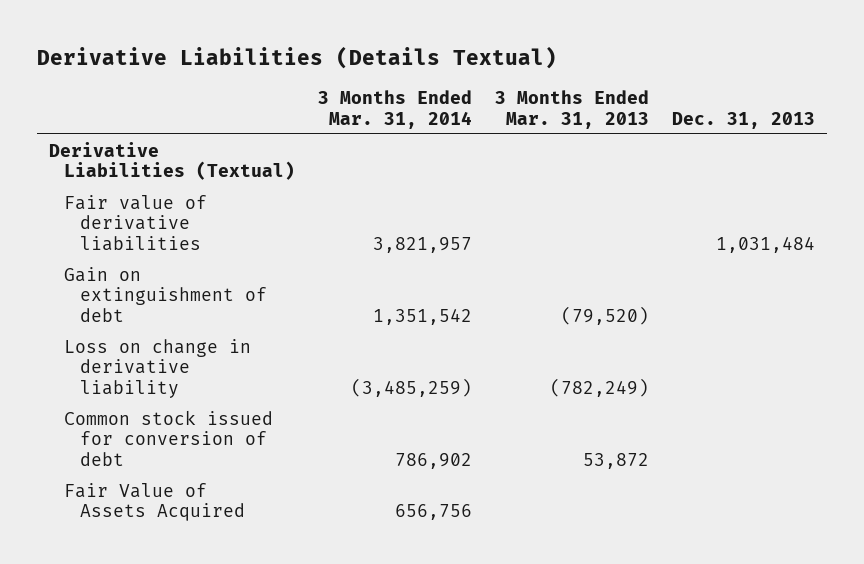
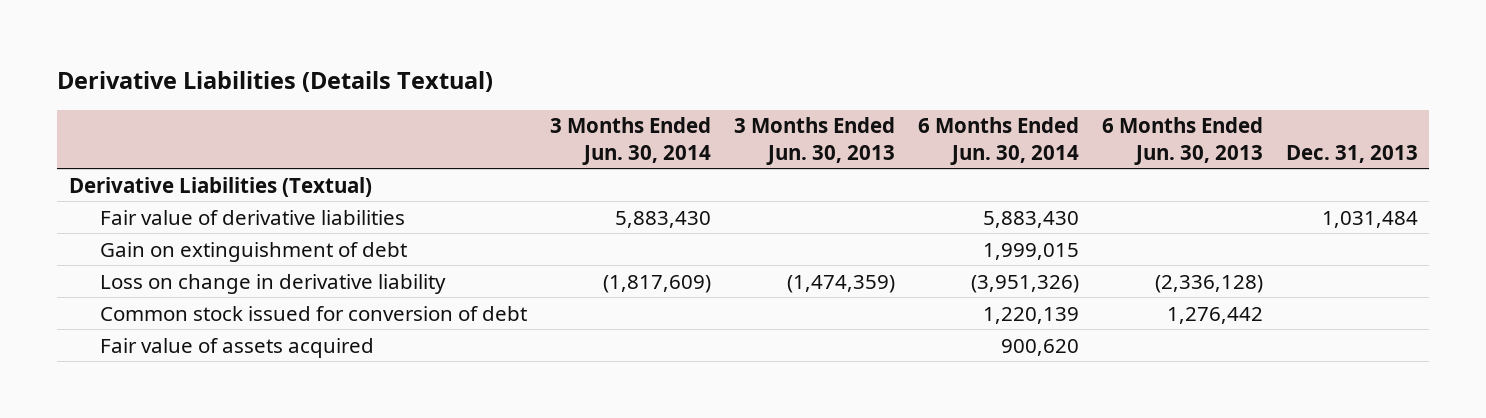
[318,90,473,129] 3 Months Ended Mar. 31, 2014 -> none
[495,90,650,129] 3 Months Ended Mar. 31, 2013 -> none
none -> [549,117,711,165] 3 Months Ended Jun. 30, 2014
none -> [733,117,895,165] 3 Months Ended Jun. 30, 2013
none -> [917,117,1079,165] 6 Months Ended Jun. 30, 2014
none -> [1101,117,1263,165] 6 Months Ended Jun. 30, 2013
[64,482,245,522] Fair Value of Assets Acquired -> [99,337,374,358] Fair value of assets acquired

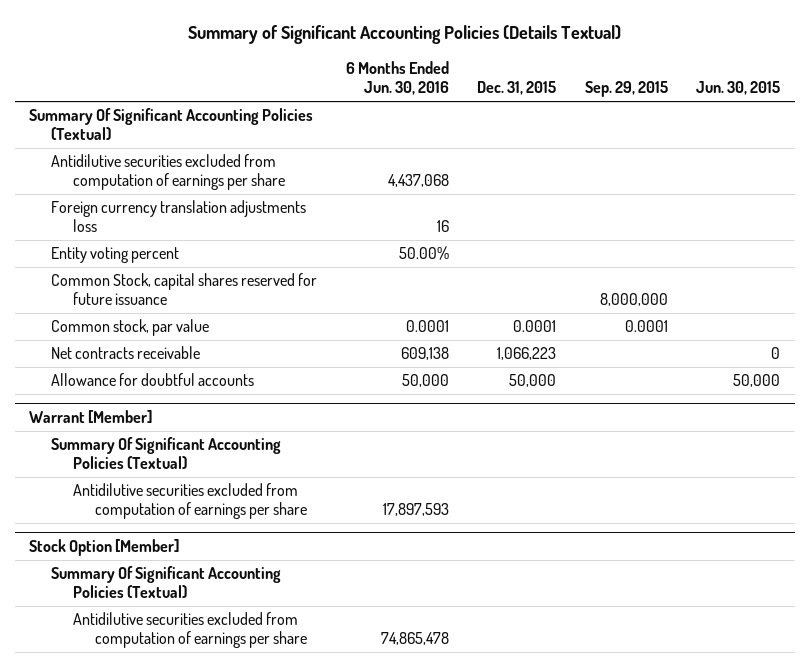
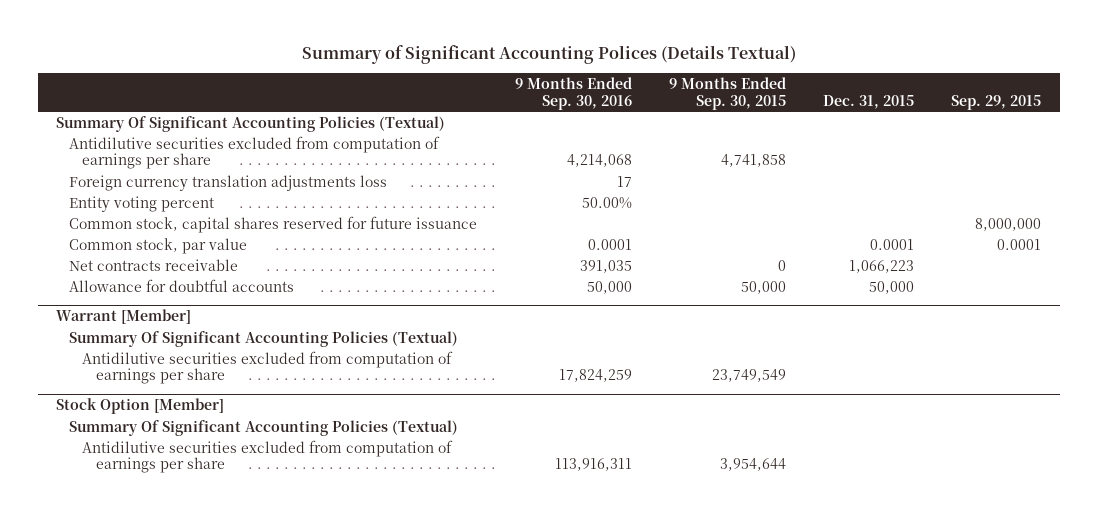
[187,25,621,45] Summary of Significant Accounting Policies (Details Textual) -> [301,45,796,65] Summary of Significant Accounting Polices (Details Textual)
[345,61,449,96] 6 Months Ended Jun. 30, 2016 -> none
[696,81,781,96] Jun. 30, 2015 -> none
none -> [514,76,632,110] 9 Months Ended Sep. 30, 2016
none -> [668,76,786,110] 9 Months Ended Sep. 30, 2015
[50,273,317,306] Common Stock, capital shares reserved for future issuance -> [69,215,478,233] Common stock, capital shares reserved for future issuance

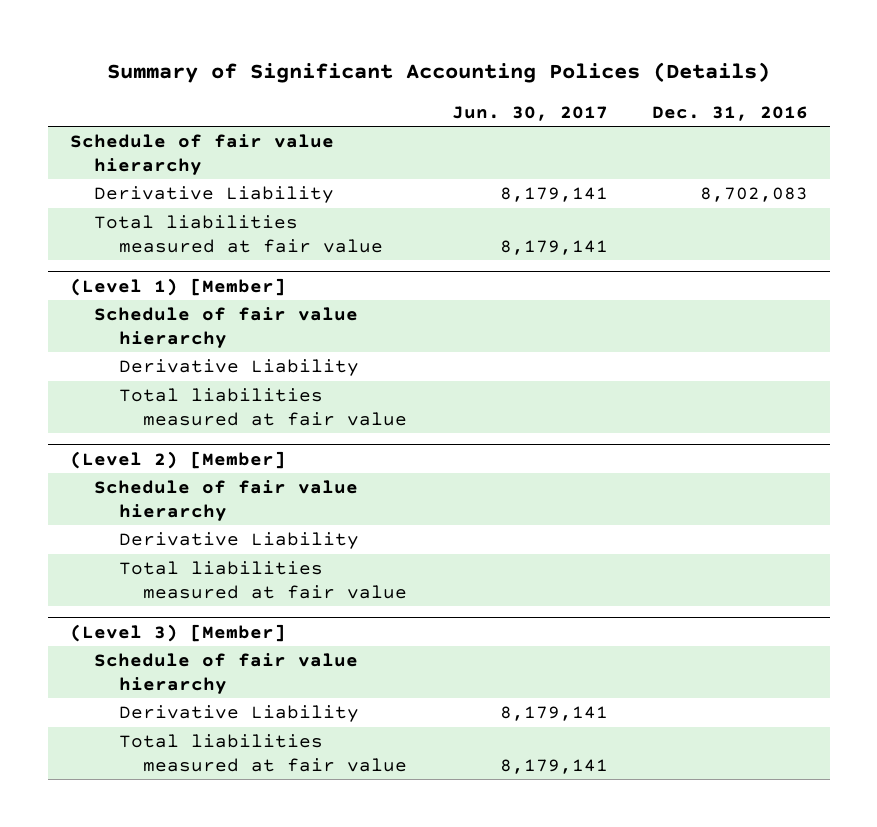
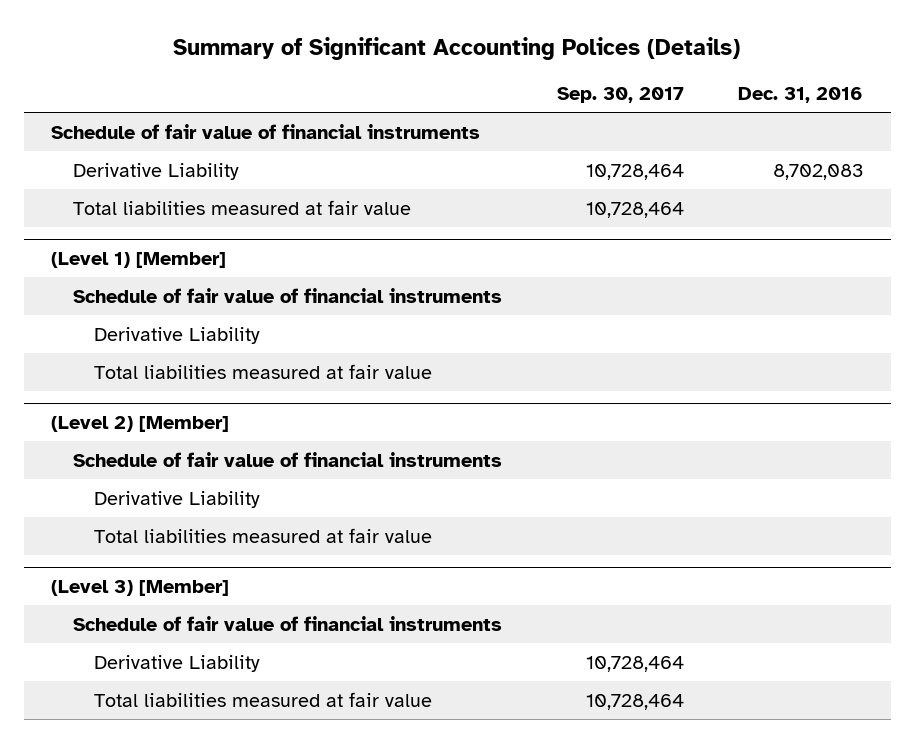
[451,105,608,121] Jun. 30, 2017 -> none
none -> [556,87,684,104] Sep. 30, 2017
[69,134,334,175] Schedule of fair value hierarchy -> [51,123,481,139] Schedule of fair value of financial instruments
[94,307,359,348] Schedule of fair value hierarchy -> [72,287,502,303] Schedule of fair value of financial instruments
[94,480,359,521] Schedule of fair value hierarchy -> [72,451,502,467] Schedule of fair value of financial instruments
[94,653,359,694] Schedule of fair value hierarchy -> [72,615,502,631] Schedule of fair value of financial instruments

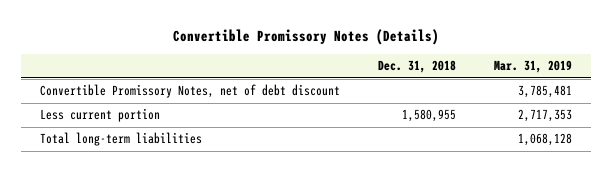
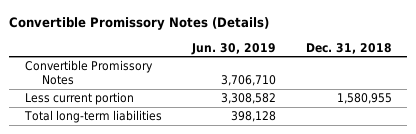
[493,60,572,74] Mar. 31, 2019 -> none
none -> [190,42,276,55] Jun. 30, 2019
[40,84,341,99] Convertible Promissory Notes, net of debt discount -> [24,59,153,85] Convertible Promissory Notes

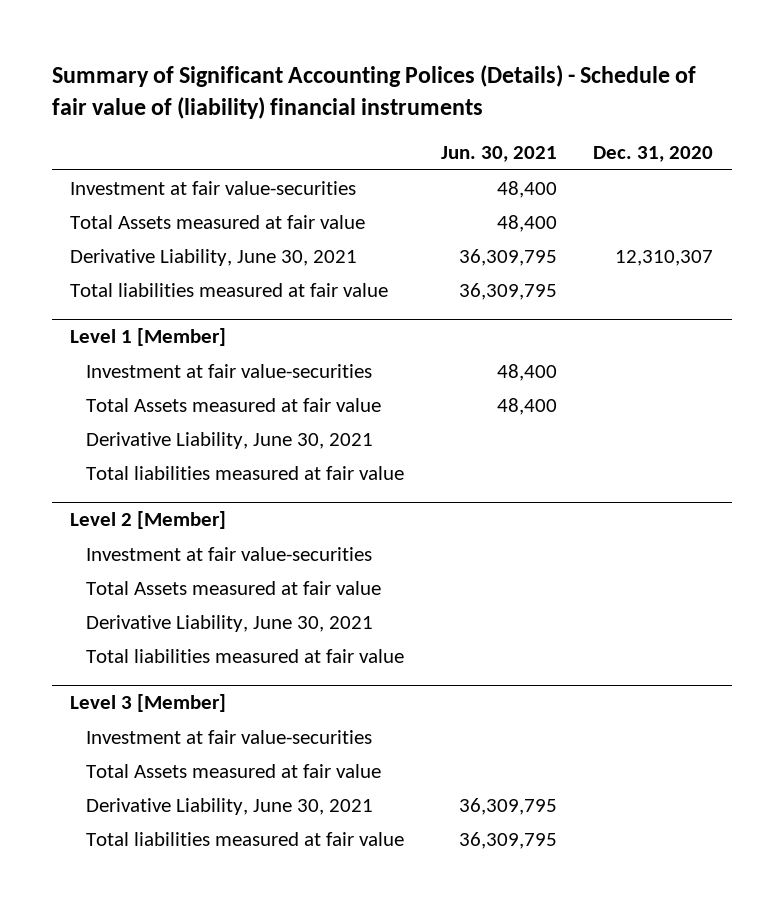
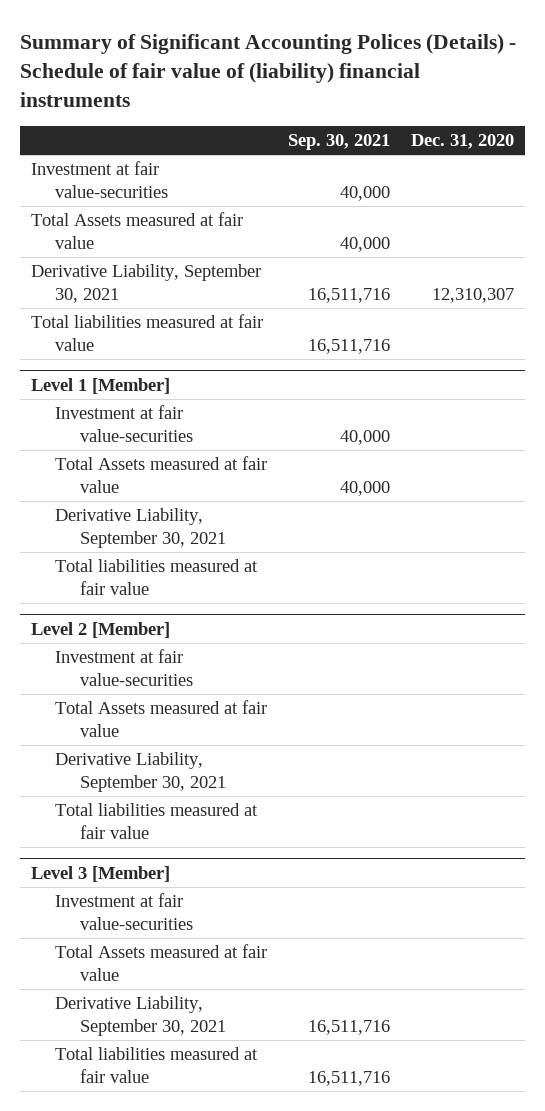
[440,146,557,163] Jun. 30, 2021 -> none
none -> [288,133,391,150] Sep. 30, 2021
[70,248,358,266] Derivative Liability, June 30, 2021 -> [30,264,261,303] Derivative Liability, September 30, 2021
[86,431,374,449] Derivative Liability, June 30, 2021 -> [55,508,227,548] Derivative Liability, September 30, 2021
[86,614,374,632] Derivative Liability, June 30, 2021 -> [55,752,227,792] Derivative Liability, September 30, 2021
[86,797,374,815] Derivative Liability, June 30, 2021 -> [55,996,227,1036] Derivative Liability, September 30, 2021

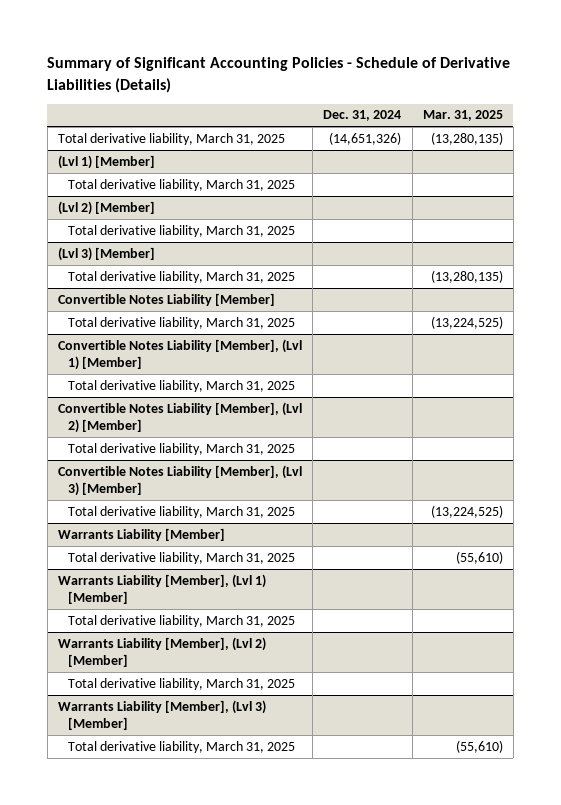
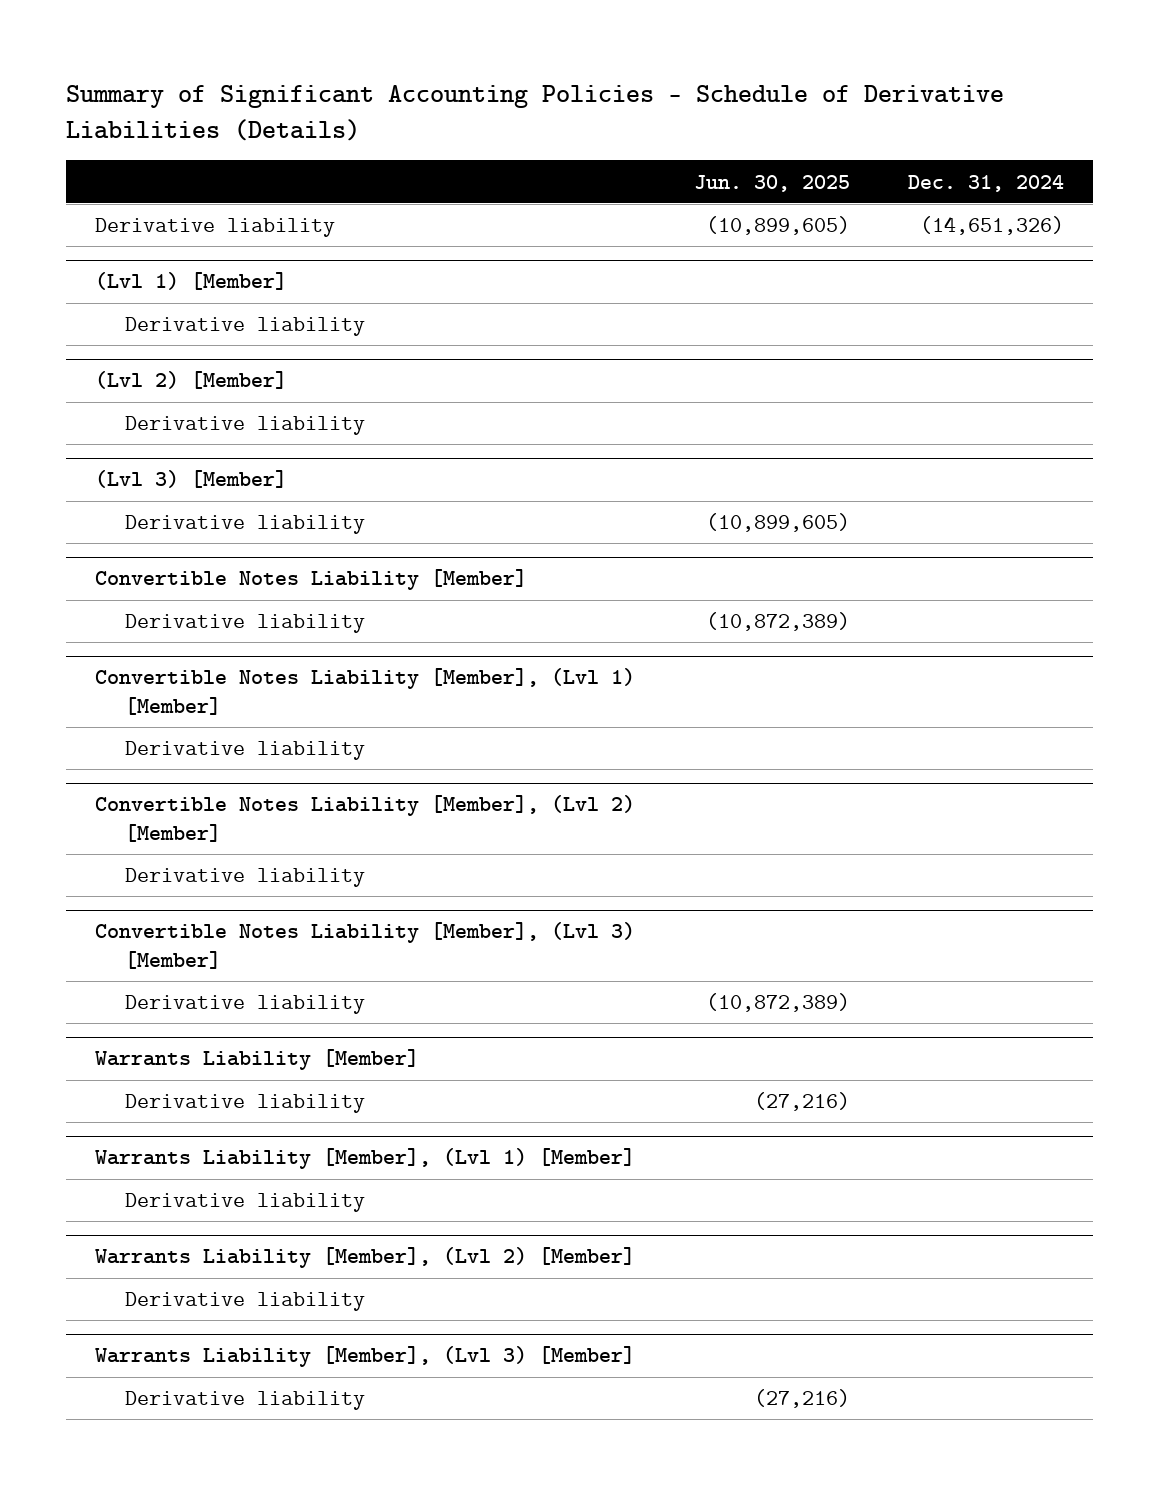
[422,110,503,122] Mar. 31, 2025 -> none
none -> [693,174,850,192] Jun. 30, 2025
[57,132,285,145] Total derivative liability, March 31, 2025 -> [95,218,336,238] Derivative liability
[67,178,295,191] Total derivative liability, March 31, 2025 -> [125,317,366,337] Derivative liability
[67,224,295,237] Total derivative liability, March 31, 2025 -> [125,416,366,436] Derivative liability
[67,270,295,283] Total derivative liability, March 31, 2025 -> [125,515,366,535] Derivative liability
[67,316,295,329] Total derivative liability, March 31, 2025 -> [125,614,366,634] Derivative liability
[67,379,295,392] Total derivative liability, March 31, 2025 -> [125,741,366,761] Derivative liability
[67,442,295,455] Total derivative liability, March 31, 2025 -> [125,868,366,888] Derivative liability
[67,505,295,518] Total derivative liability, March 31, 2025 -> [125,995,366,1015] Derivative liability
[67,551,295,564] Total derivative liability, March 31, 2025 -> [125,1094,366,1114] Derivative liability
[67,614,295,627] Total derivative liability, March 31, 2025 -> [125,1193,366,1213] Derivative liability
[67,677,295,690] Total derivative liability, March 31, 2025 -> [125,1292,366,1312] Derivative liability
[67,740,295,753] Total derivative liability, March 31, 2025 -> [125,1391,366,1411] Derivative liability

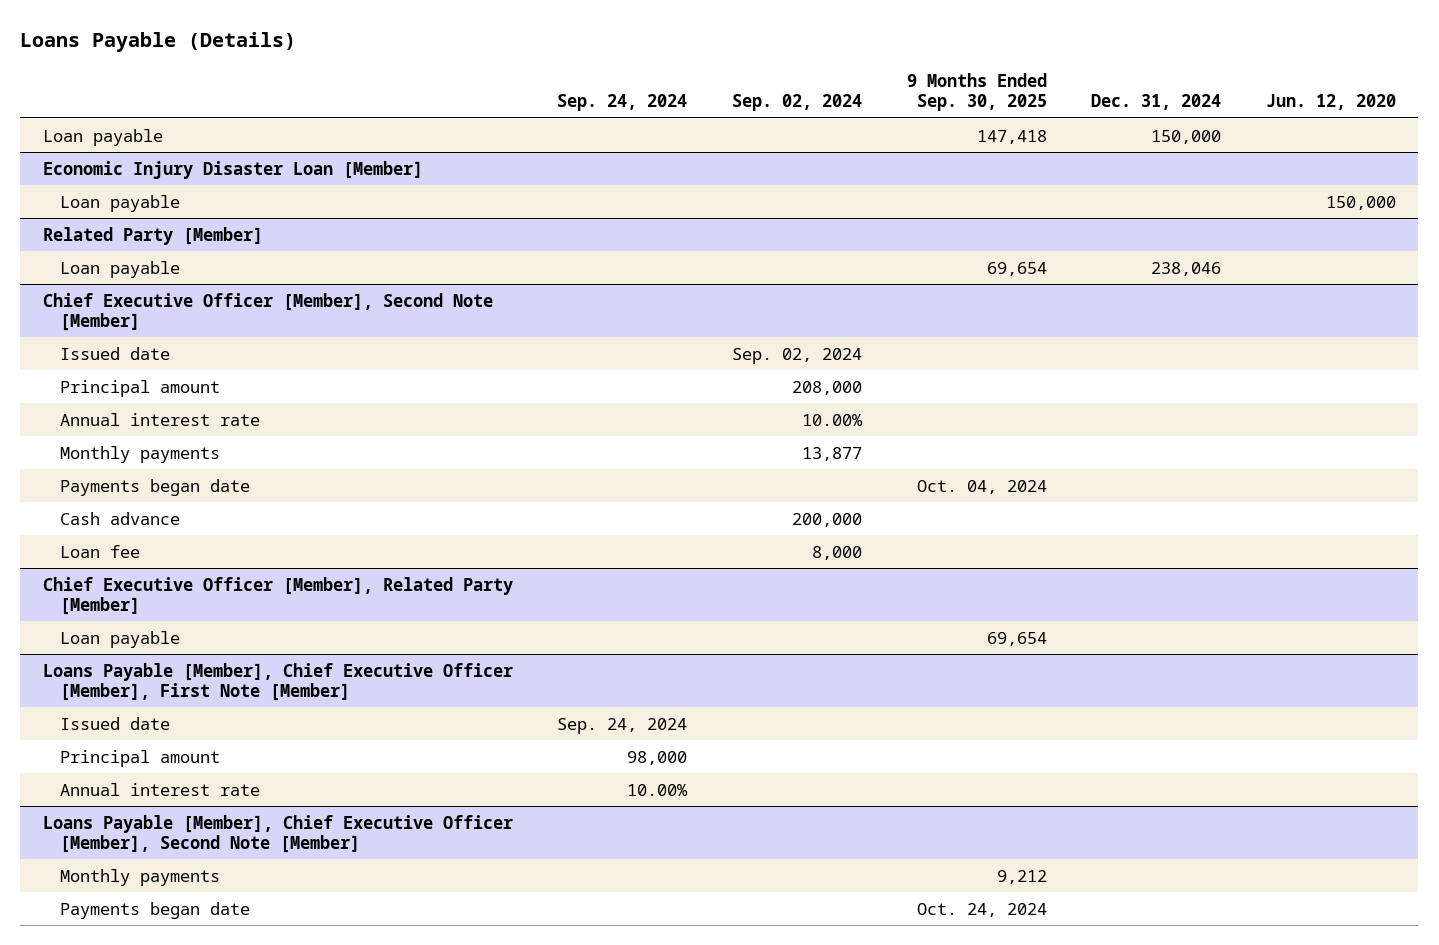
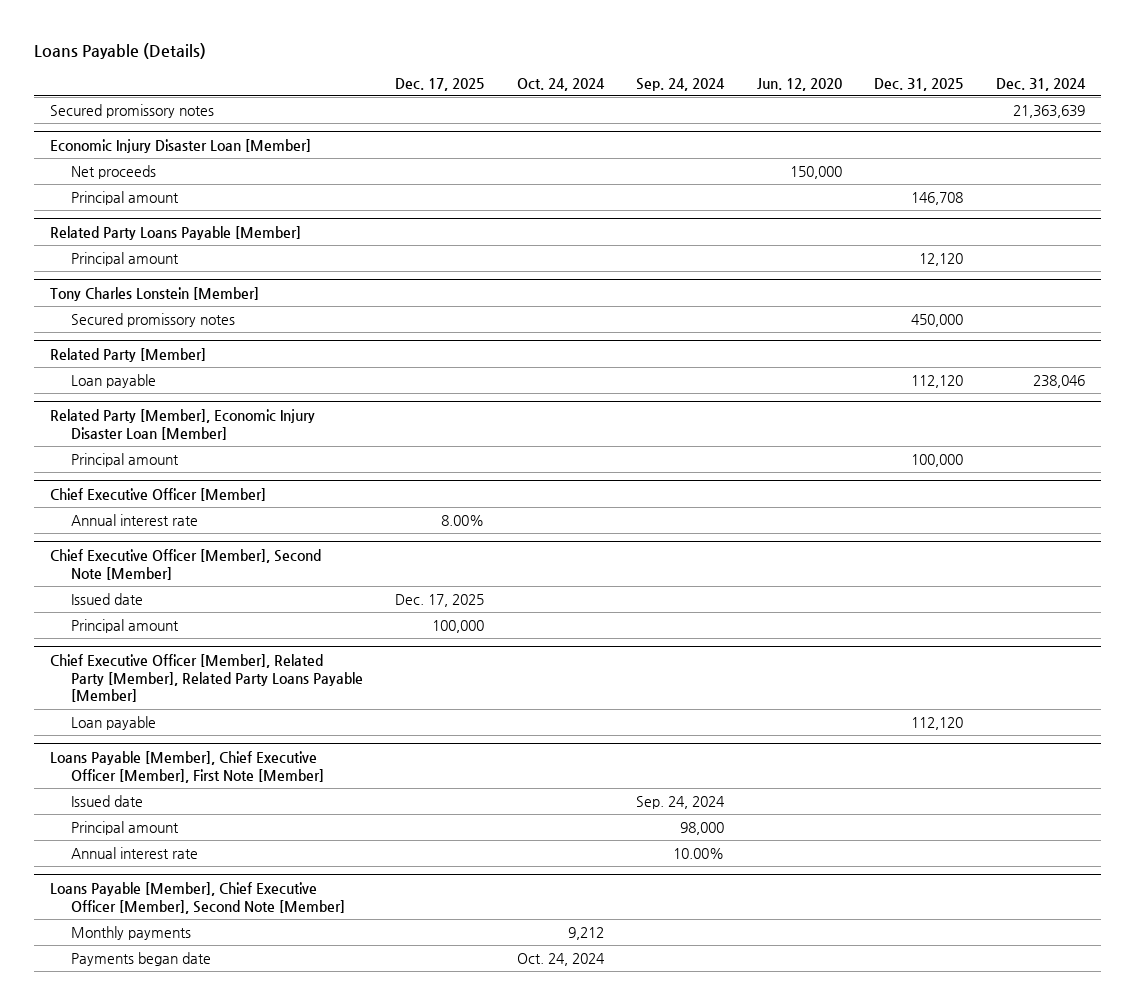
[731,94,862,112] Sep. 02, 2024 -> none
[906,72,1047,112] 9 Months Ended Sep. 30, 2025 -> none
none -> [395,77,485,91] Dec. 17, 2025
none -> [516,77,605,91] Oct. 24, 2024
none -> [874,77,964,91] Dec. 31, 2025
[42,128,163,146] Loan payable -> none
none -> [50,103,215,118] Secured promissory notes
[59,194,180,212] Loan payable -> none
none -> [70,164,156,179] Net proceeds
none -> [70,190,179,205] Principal amount
none -> [50,225,302,240] Related Party Loans Payable [Member]
none -> [70,251,179,266] Principal amount
none -> [50,286,260,301] Tony Charles Lonstein [Member]
none -> [70,312,235,327] Secured promissory notes
none -> [50,408,316,440] Related Party [Member], Economic Injury Disaster Loan [Member]
none -> [70,452,179,467] Principal amount
none -> [50,487,267,501] Chief Executive Officer [Member]
none -> [70,513,198,526] Annual interest rate
[59,412,260,426] Annual interest rate -> none
[59,445,220,463] Monthly payments -> none
[59,478,250,496] Payments began date -> none
[59,511,180,525] Cash advance -> none
[59,544,140,558] Loan fee -> none
[42,576,513,616] Chief Executive Officer [Member], Related Party [Member] -> [50,653,363,703] Chief Executive Officer [Member], Related Party [Member], Related Party Loans Payable [Member]

